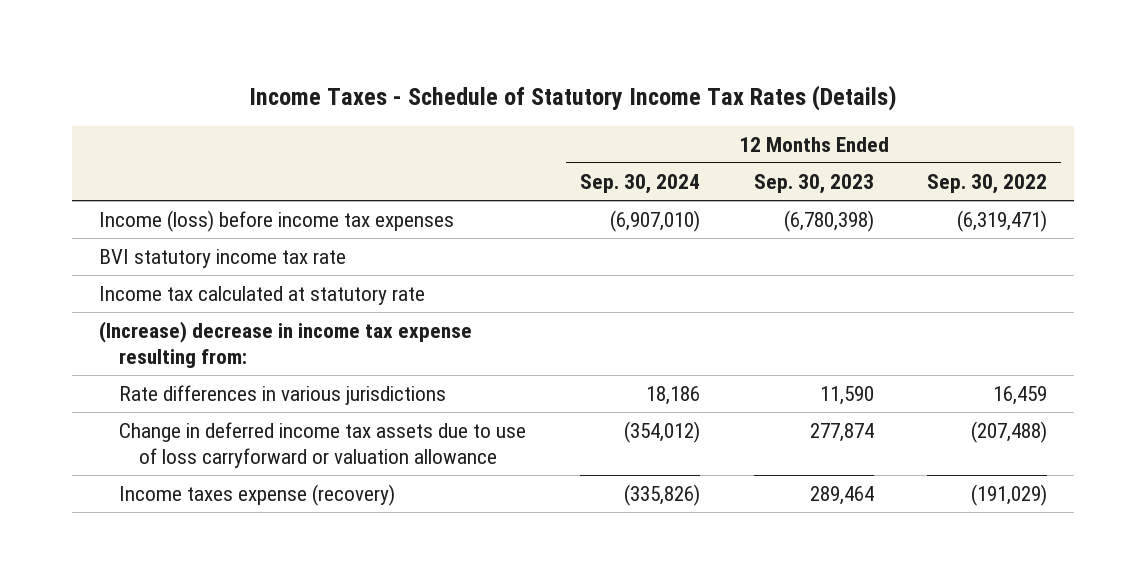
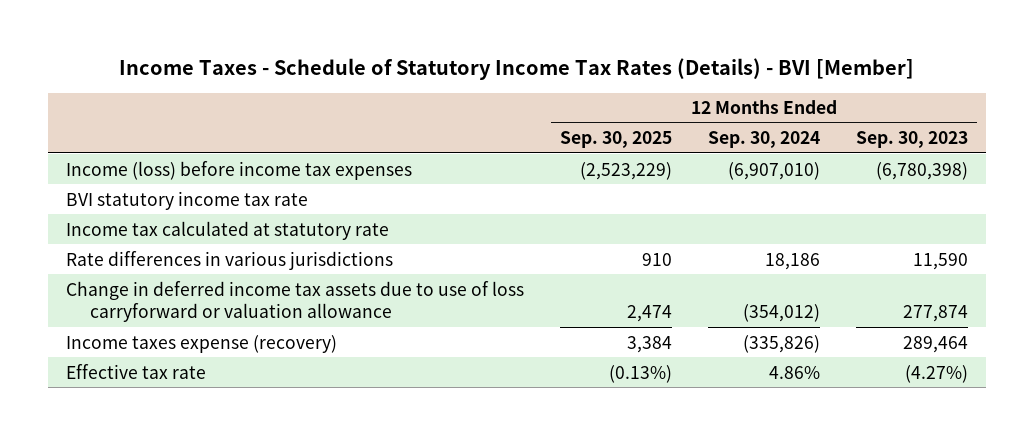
[249,84,898,111] Income Taxes - Schedule of Statutory Income Tax Rates (Details) -> [118,57,914,80] Income Taxes - Schedule of Statutory Income Tax Rates (Details) - BVI [Member]
[927,173,1048,194] Sep. 30, 2022 -> none
none -> [559,131,672,149] Sep. 30, 2025
[99,321,473,369] (Increase) decrease in income tax expense resulting from: -> none
none -> [65,363,206,379] Effective tax rate

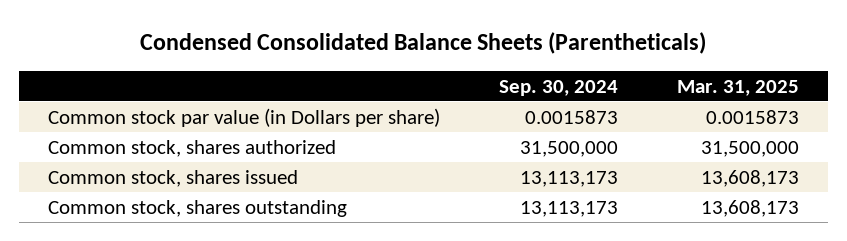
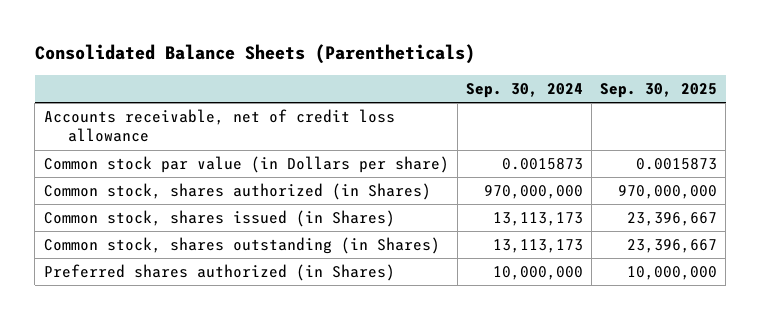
[140,32,707,55] Condensed Consolidated Balance Sheets (Parentheticals) -> [34,44,475,65] Consolidated Balance Sheets (Parentheticals)
[676,79,799,96] Mar. 31, 2025 -> none
none -> [600,82,718,98] Sep. 30, 2025
none -> [43,109,395,143] Accounts receivable, net of credit loss allowance
[47,139,336,157] Common stock, shares authorized -> [43,183,431,201] Common stock, shares authorized (in Shares)
[519,140,618,157] 31,500,000 -> [483,185,583,200] 970,000,000
[47,169,298,187] Common stock, shares issued -> [43,210,395,228] Common stock, shares issued (in Shares)
[47,199,347,217] Common stock, shares outstanding -> [43,237,440,255] Common stock, shares outstanding (in Shares)
none -> [43,264,395,282] Preferred shares authorized (in Shares)

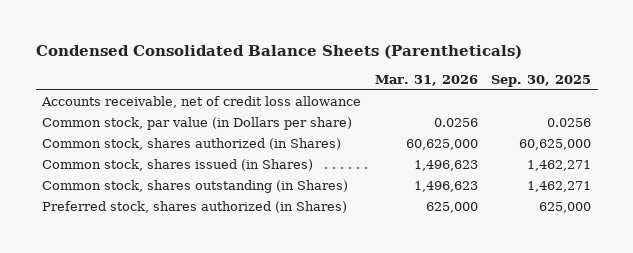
[34,44,475,65] Consolidated Balance Sheets (Parentheticals) -> [35,44,522,59] Condensed Consolidated Balance Sheets (Parentheticals)
[465,82,583,98] Sep. 30, 2024 -> none
none -> [374,75,478,87] Mar. 31, 2026
[43,156,449,174] Common stock par value (in Dollars per share) -> [42,117,353,131] Common stock, par value (in Dollars per share)
[636,158,718,171] 0.0015873 -> [546,118,591,128] 0.0256
[618,185,718,200] 970,000,000 -> [518,139,591,151] 60,625,000
[627,212,718,227] 23,396,667 -> [526,160,591,172] 1,462,271
[627,239,718,254] 23,396,667 -> [526,181,591,193] 1,462,271
[43,264,395,282] Preferred shares authorized (in Shares) -> [42,201,348,214] Preferred stock, shares authorized (in Shares)
[627,266,718,281] 10,000,000 -> [538,202,591,214] 625,000

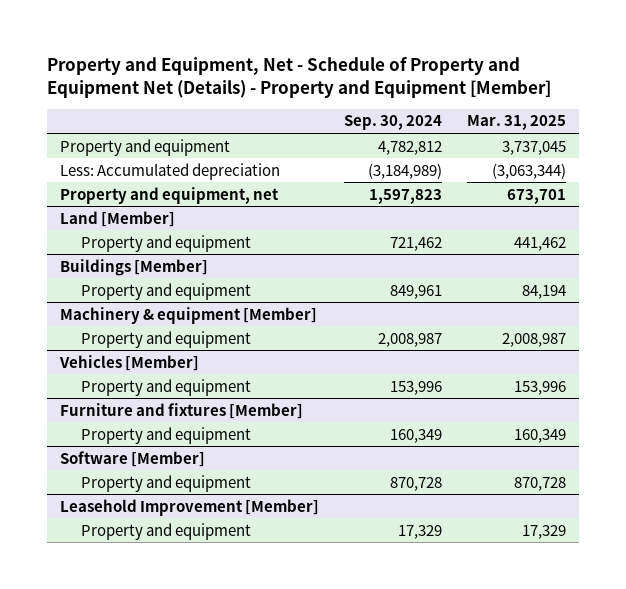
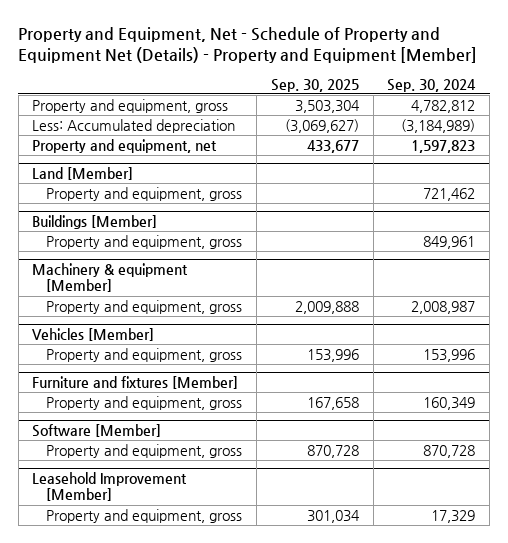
[467,115,567,131] Mar. 31, 2025 -> none
none -> [270,78,359,92] Sep. 30, 2025
[59,138,230,156] Property and equipment -> [32,98,229,113] Property and equipment, gross
[80,234,251,252] Property and equipment -> [46,186,243,201] Property and equipment, gross
[80,282,251,300] Property and equipment -> [46,234,243,249] Property and equipment, gross
[80,330,251,348] Property and equipment -> [46,299,243,314] Property and equipment, gross
[80,378,251,396] Property and equipment -> [46,347,243,362] Property and equipment, gross
[80,426,251,444] Property and equipment -> [46,395,243,410] Property and equipment, gross
[80,474,251,492] Property and equipment -> [46,443,243,458] Property and equipment, gross
[80,522,251,540] Property and equipment -> [46,508,243,523] Property and equipment, gross

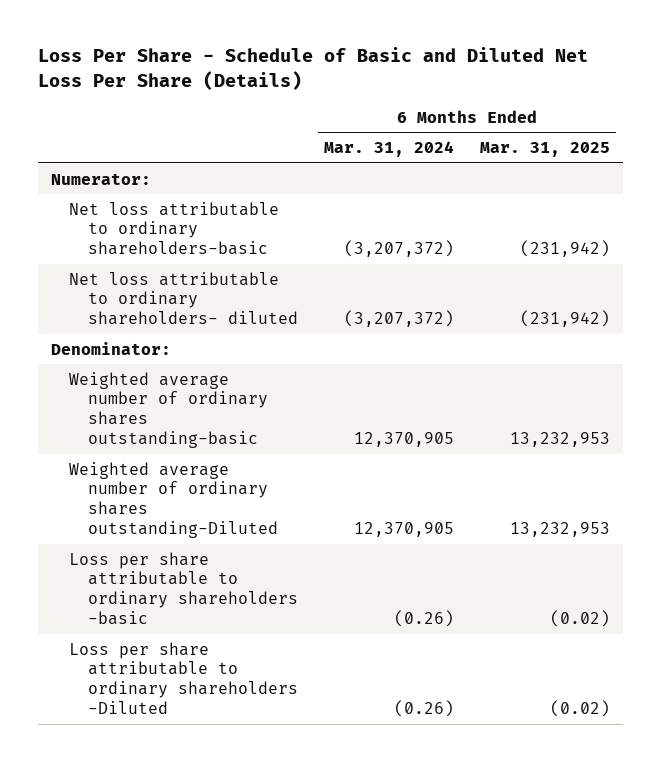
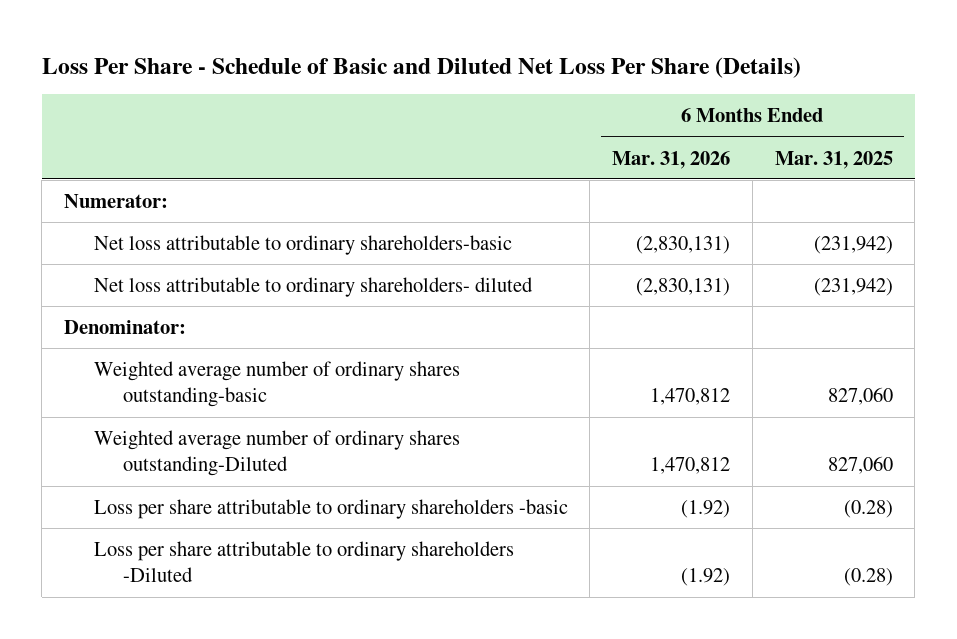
[324,141,455,158] Mar. 31, 2024 -> none
none -> [612,150,731,169] Mar. 31, 2026
[510,432,611,448] 13,232,953 -> [827,387,893,406] 827,060
[510,522,611,538] 13,232,953 -> [827,456,893,475] 827,060
[550,610,611,628] (0.02) -> [843,499,893,518] (0.28)
[550,700,611,718] (0.02) -> [843,568,893,587] (0.28)

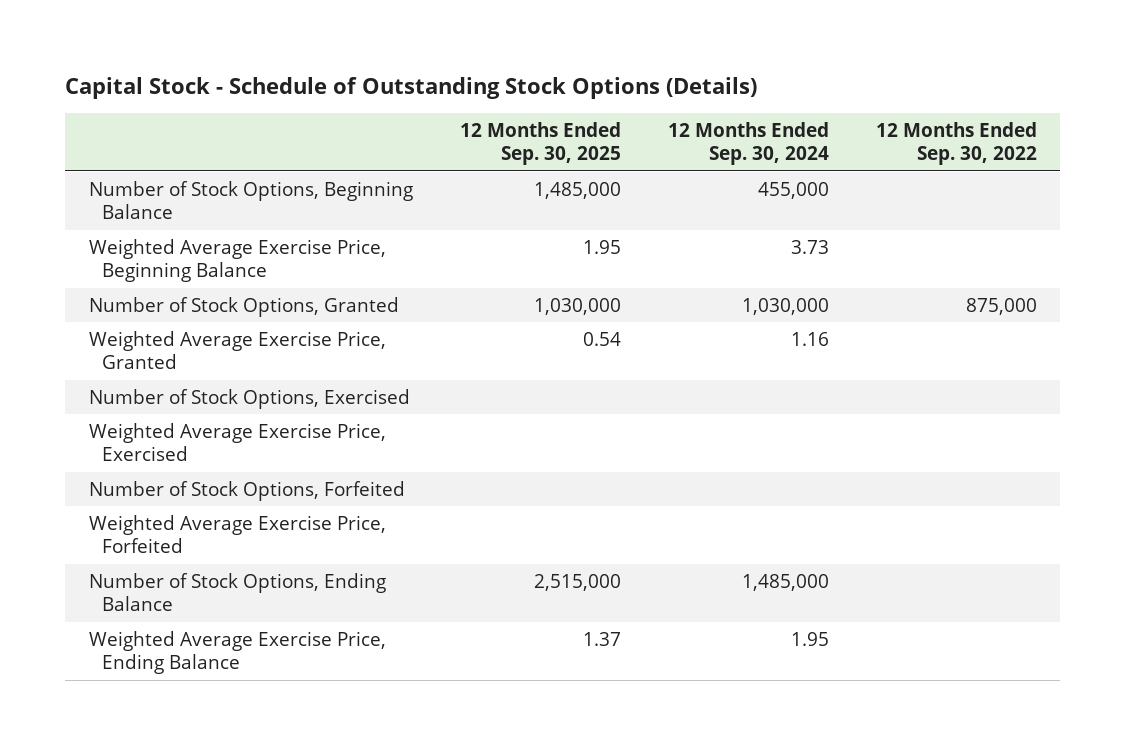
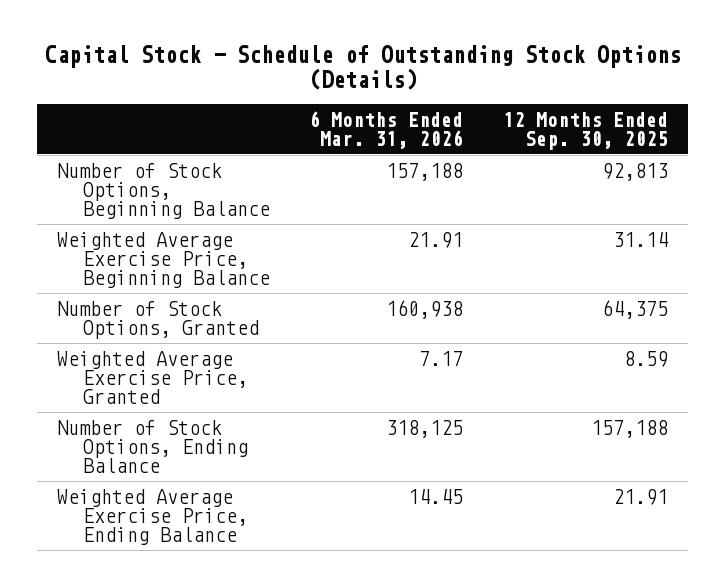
[667,121,829,165] 12 Months Ended Sep. 30, 2024 -> none
[875,121,1037,165] 12 Months Ended Sep. 30, 2022 -> none
none -> [309,110,464,149] 6 Months Ended Mar. 31, 2026
[88,388,410,409] Number of Stock Options, Exercised -> none
[88,422,386,462] Weighted Average Exercise Price, Exercised -> none
[88,480,405,501] Number of Stock Options, Forfeited -> none
[88,514,386,554] Weighted Average Exercise Price, Forfeited -> none
[533,181,621,199] 1,485,000 -> [602,162,669,181] 92,813
[582,239,621,254] 1.95 -> [613,231,669,247] 31.14
[533,297,621,315] 1,030,000 -> [602,299,669,319] 64,375
[582,331,621,346] 0.54 -> [624,350,669,367] 8.59
[533,573,621,591] 2,515,000 -> [591,419,669,438] 157,188
[582,631,621,646] 1.37 -> [613,488,669,505] 21.91

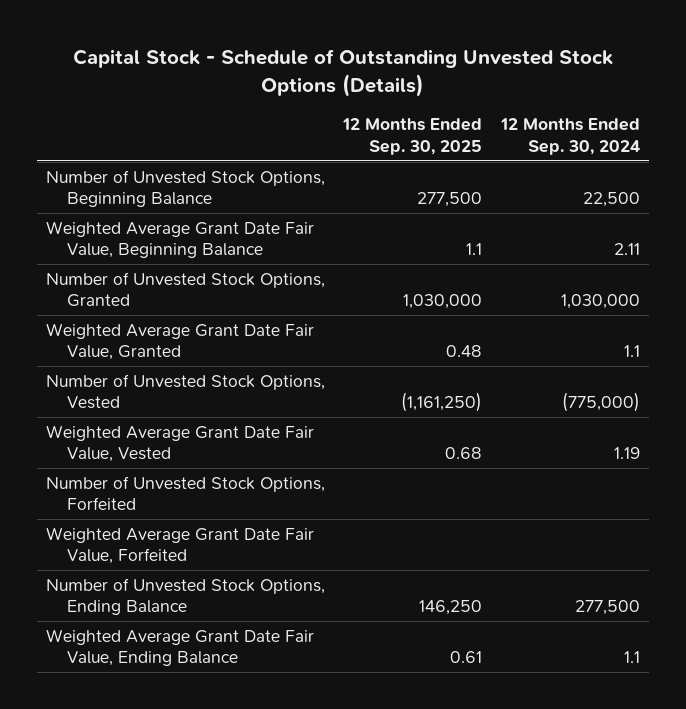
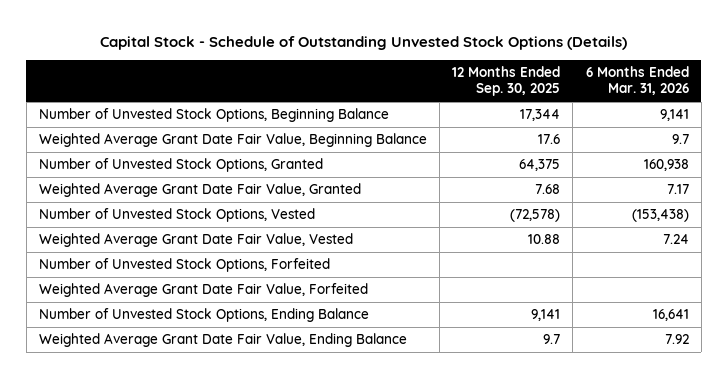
[499,118,640,155] 12 Months Ended Sep. 30, 2024 -> none
none -> [585,66,689,96] 6 Months Ended Mar. 31, 2026
[417,192,483,208] 277,500 -> [520,109,561,122] 17,344
[466,243,483,256] 1.1 -> [538,134,561,145] 17.6
[403,294,483,310] 1,030,000 -> [519,159,561,172] 64,375
[446,345,483,358] 0.48 -> [535,184,561,195] 7.68
[401,392,483,413] (1,161,250) -> [510,209,561,223] (72,578)
[445,447,483,460] 0.68 -> [528,234,561,245] 10.88
[419,600,483,616] 146,250 -> [531,309,561,322] 9,141
[450,651,483,664] 0.61 -> [543,334,561,345] 9.7

